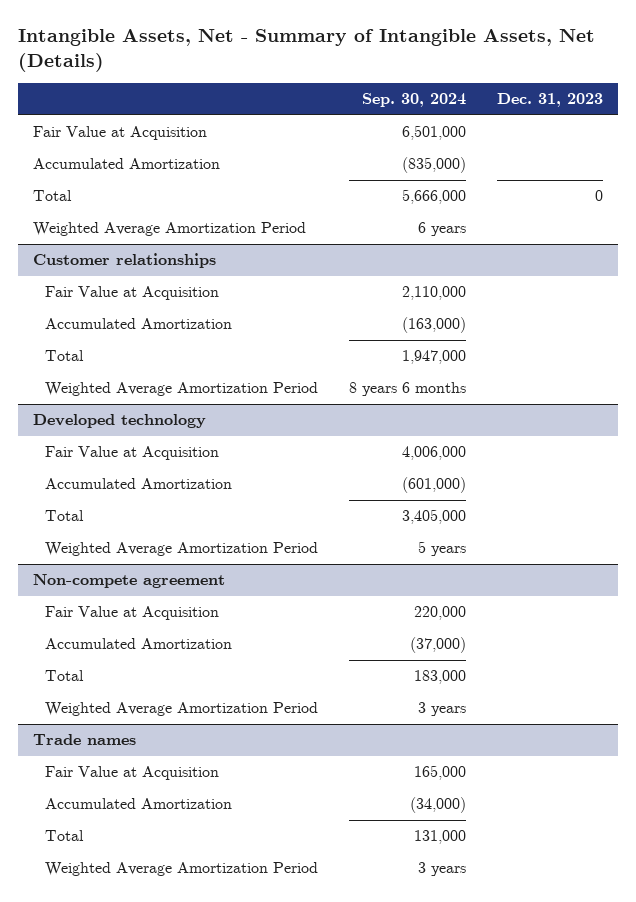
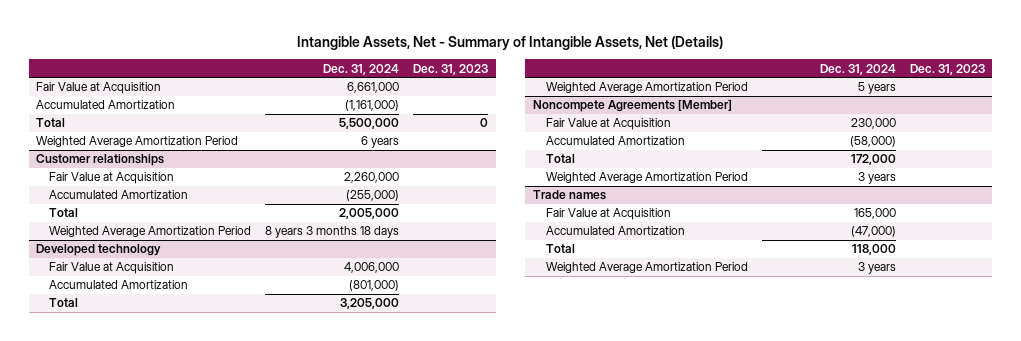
[362,93,467,108] Sep. 30, 2024 -> none
none -> [323,63,400,75] Dec. 31, 2024
[32,574,225,589] Non-compete agreement -> [532,99,732,113] Noncompete Agreements [Member]

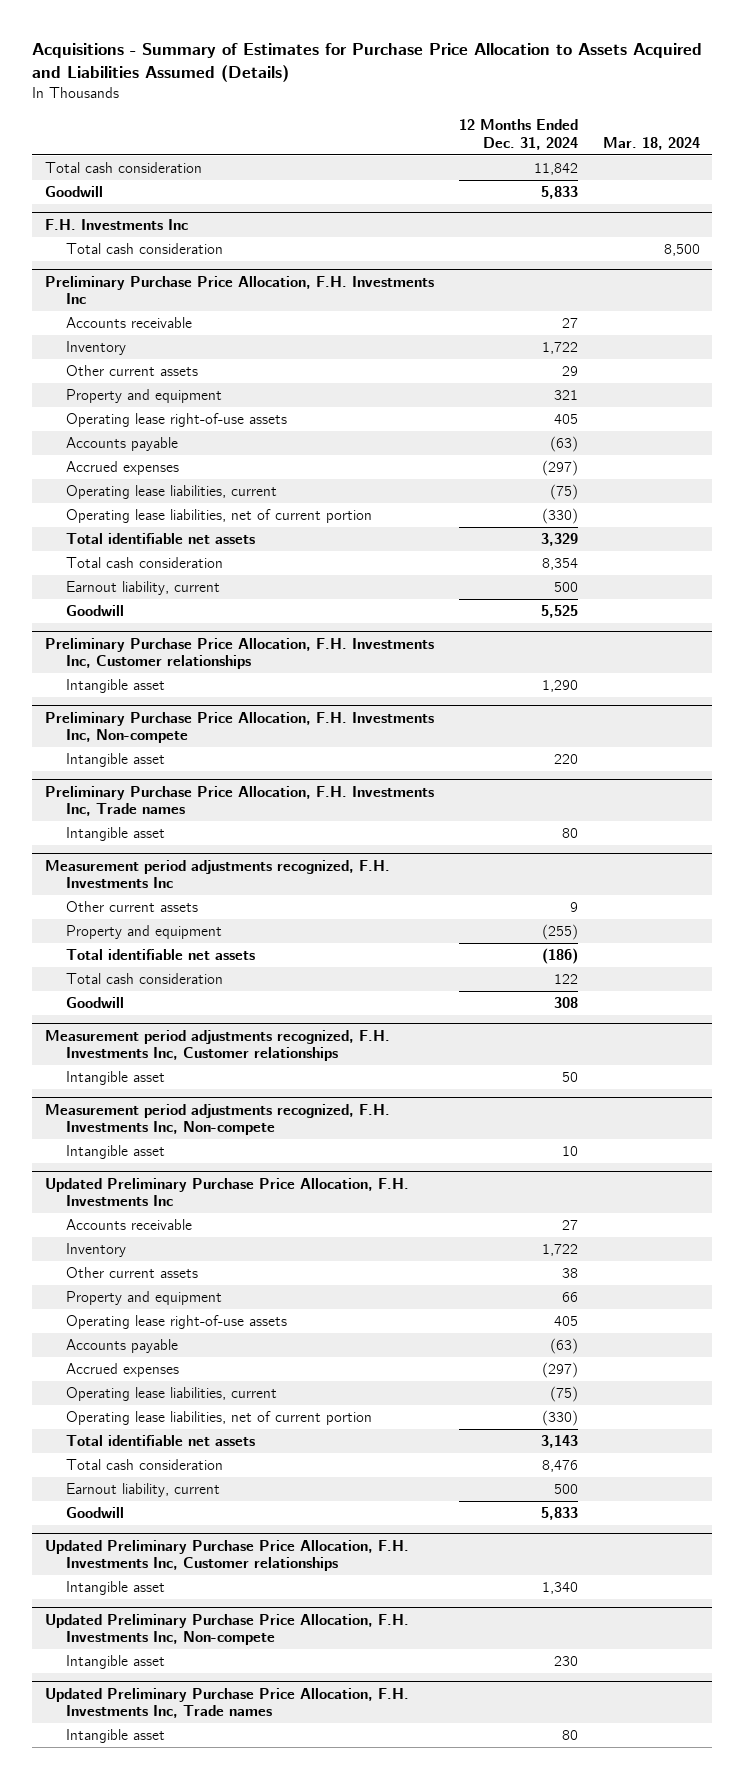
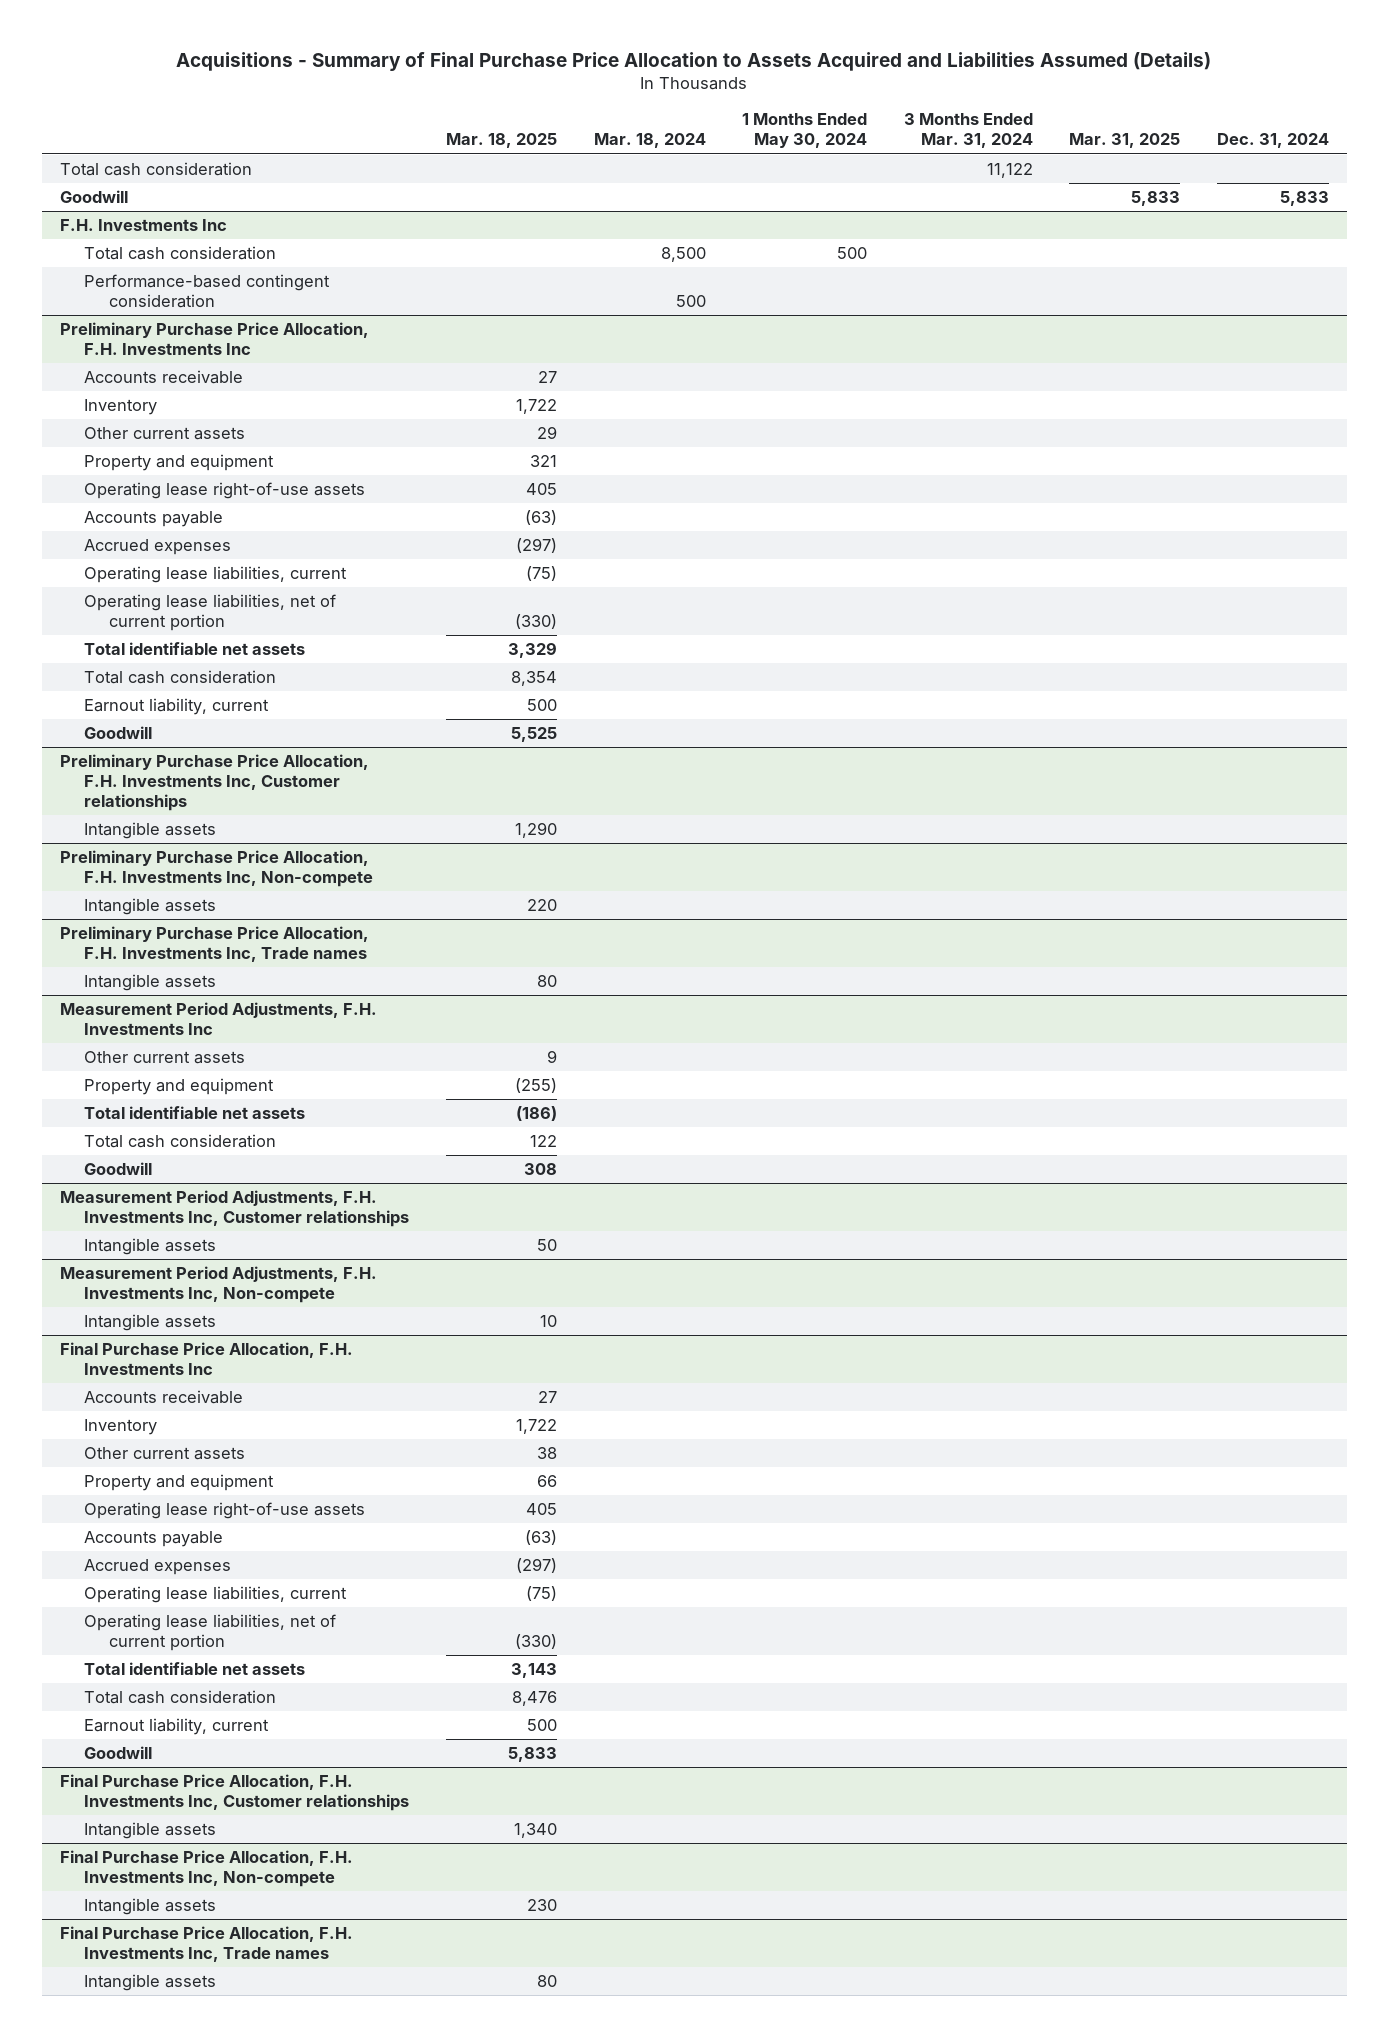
[32,43,703,83] Acquisitions - Summary of Estimates for Purchase Price Allocation to Assets Acquired and Liabilities Assumed (Details) -> [176,51,1212,71] Acquisitions - Summary of Final Purchase Price Allocation to Assets Acquired and Liabilities Assumed (Details)
[458,119,578,150] 12 Months Ended Dec. 31, 2024 -> none
none -> [445,133,557,149] Mar. 18, 2025
none -> [742,113,868,149] 1 Months Ended May 30, 2024
none -> [903,113,1033,149] 3 Months Ended Mar. 31, 2024
none -> [1069,133,1181,149] Mar. 31, 2025
none -> [1216,133,1329,149] Dec. 31, 2024
none -> [84,274,331,309] Performance-based contingent consideration
[66,679,166,694] Intangible asset -> [84,822,217,840] Intangible assets
[66,753,166,768] Intangible asset -> [84,898,217,916] Intangible assets
[66,827,166,842] Intangible asset -> [84,974,217,992] Intangible assets
[44,859,390,889] Measurement period adjustments recognized, F.H. Investments Inc -> [59,1002,377,1036] Measurement Period Adjustments, F.H. Investments Inc
[44,1029,390,1062] Measurement period adjustments recognized, F.H. Investments Inc, Customer relationships -> [59,1190,410,1228] Measurement Period Adjustments, F.H. Investments Inc, Customer relationships
[66,1071,166,1086] Intangible asset -> [84,1238,217,1256] Intangible assets
[44,1103,390,1136] Measurement period adjustments recognized, F.H. Investments Inc, Non-compete -> [59,1266,377,1304] Measurement Period Adjustments, F.H. Investments Inc, Non-compete
[66,1145,166,1160] Intangible asset -> [84,1314,217,1332] Intangible assets
[44,1177,409,1207] Updated Preliminary Purchase Price Allocation, F.H. Investments Inc -> [59,1342,353,1376] Final Purchase Price Allocation, F.H. Investments Inc
[44,1539,409,1572] Updated Preliminary Purchase Price Allocation, F.H. Investments Inc, Customer relationships -> [59,1774,410,1812] Final Purchase Price Allocation, F.H. Investments Inc, Customer relationships
[66,1581,166,1596] Intangible asset -> [84,1822,217,1840] Intangible assets
[44,1613,409,1646] Updated Preliminary Purchase Price Allocation, F.H. Investments Inc, Non-compete -> [59,1850,353,1888] Final Purchase Price Allocation, F.H. Investments Inc, Non-compete
[66,1655,166,1670] Intangible asset -> [84,1898,217,1916] Intangible assets
[44,1687,409,1719] Updated Preliminary Purchase Price Allocation, F.H. Investments Inc, Trade names -> [59,1926,353,1963] Final Purchase Price Allocation, F.H. Investments Inc, Trade names
[66,1729,166,1744] Intangible asset -> [84,1974,217,1992] Intangible assets

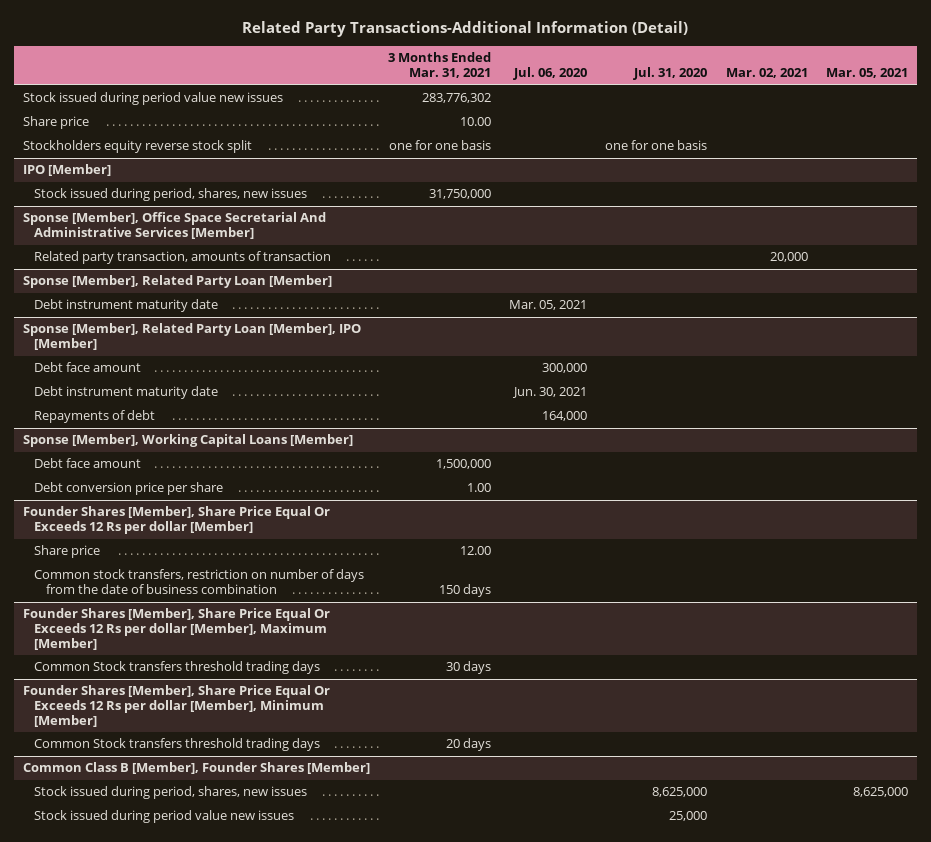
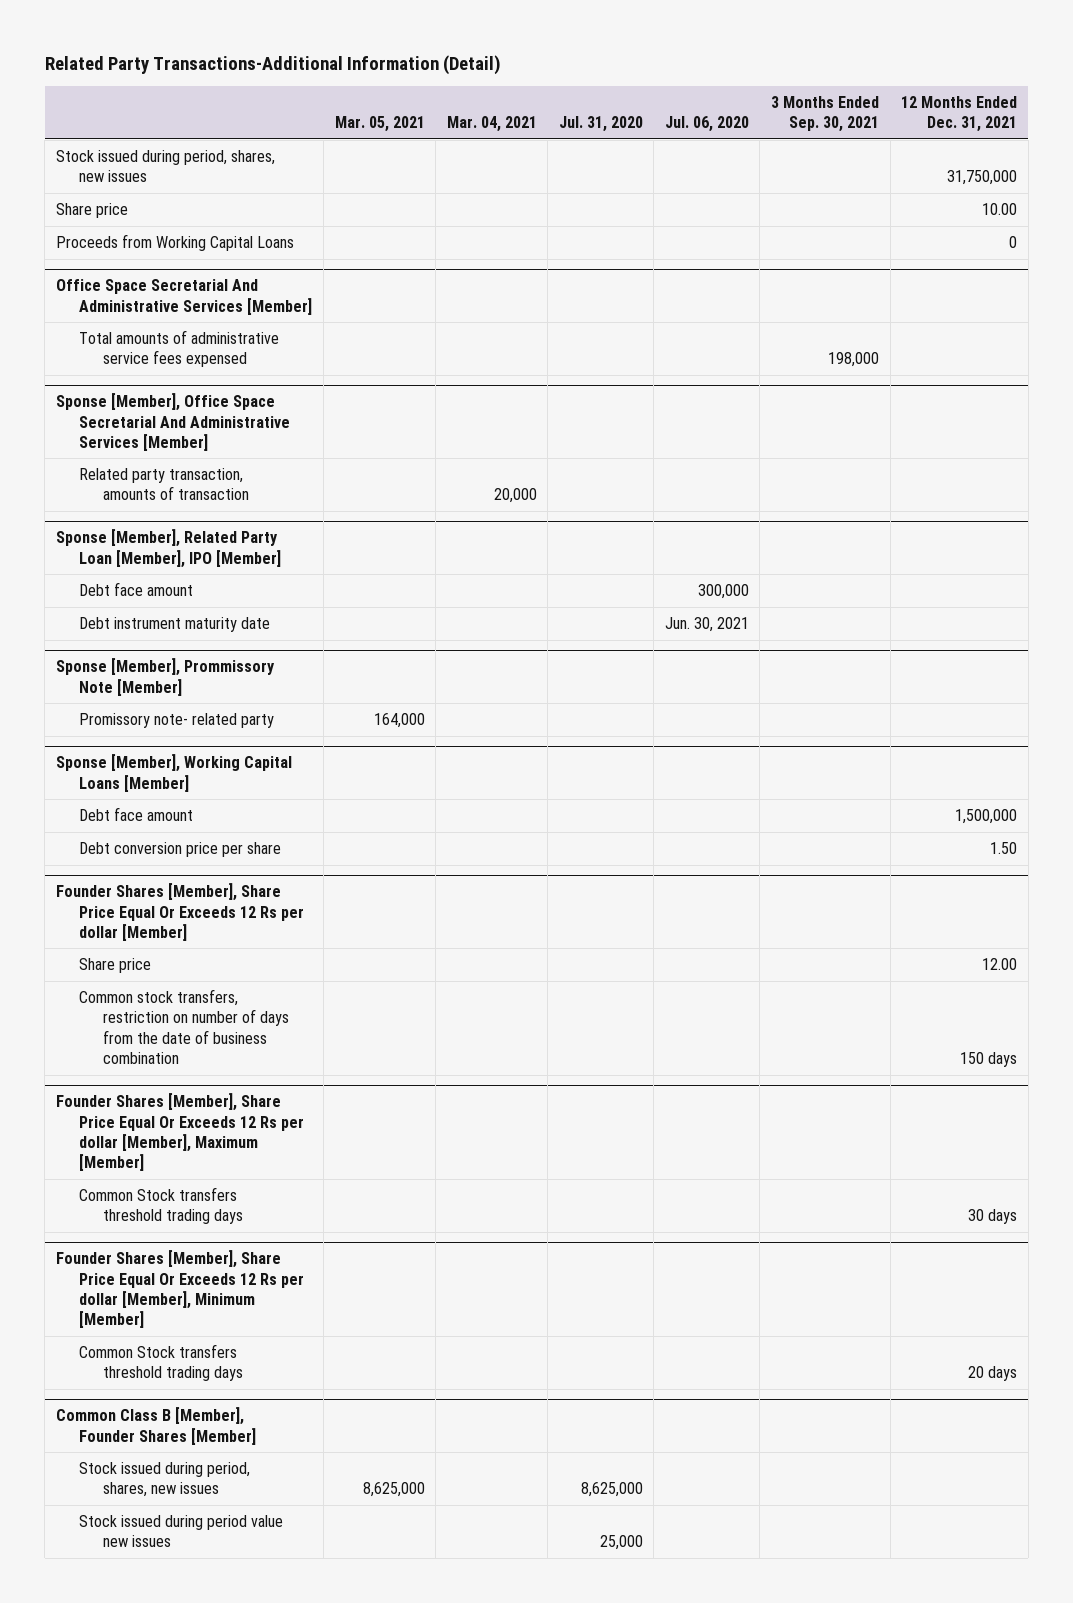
[387,52,491,79] 3 Months Ended Mar. 31, 2021 -> none
[725,68,808,79] Mar. 02, 2021 -> none
none -> [446,116,537,133] Mar. 04, 2021
none -> [770,96,879,133] 3 Months Ended Sep. 30, 2021
none -> [901,96,1018,133] 12 Months Ended Dec. 31, 2021
[22,92,283,106] Stock issued during period value new issues -> [55,150,275,183] Stock issued during period, shares, new issues
[22,140,252,154] Stockholders equity reverse stock split -> none
[22,164,111,177] IPO [Member] -> none
[34,188,308,202] Stock issued during period, shares, new issues -> none
none -> [55,234,294,252] Proceeds from Working Capital Loans
none -> [55,279,313,315] Office Space Secretarial And Administrative Services [Member]
none -> [79,330,280,368] Total amounts of administrative service fees expensed
[22,275,332,289] Sponse [Member], Related Party Loan [Member] -> none
[34,299,219,313] Debt instrument maturity date -> none
[34,410,156,424] Repayments of debt -> none
none -> [55,658,275,696] Sponse [Member], Prommissory Note [Member]
none -> [79,713,275,729] Promissory note- related party

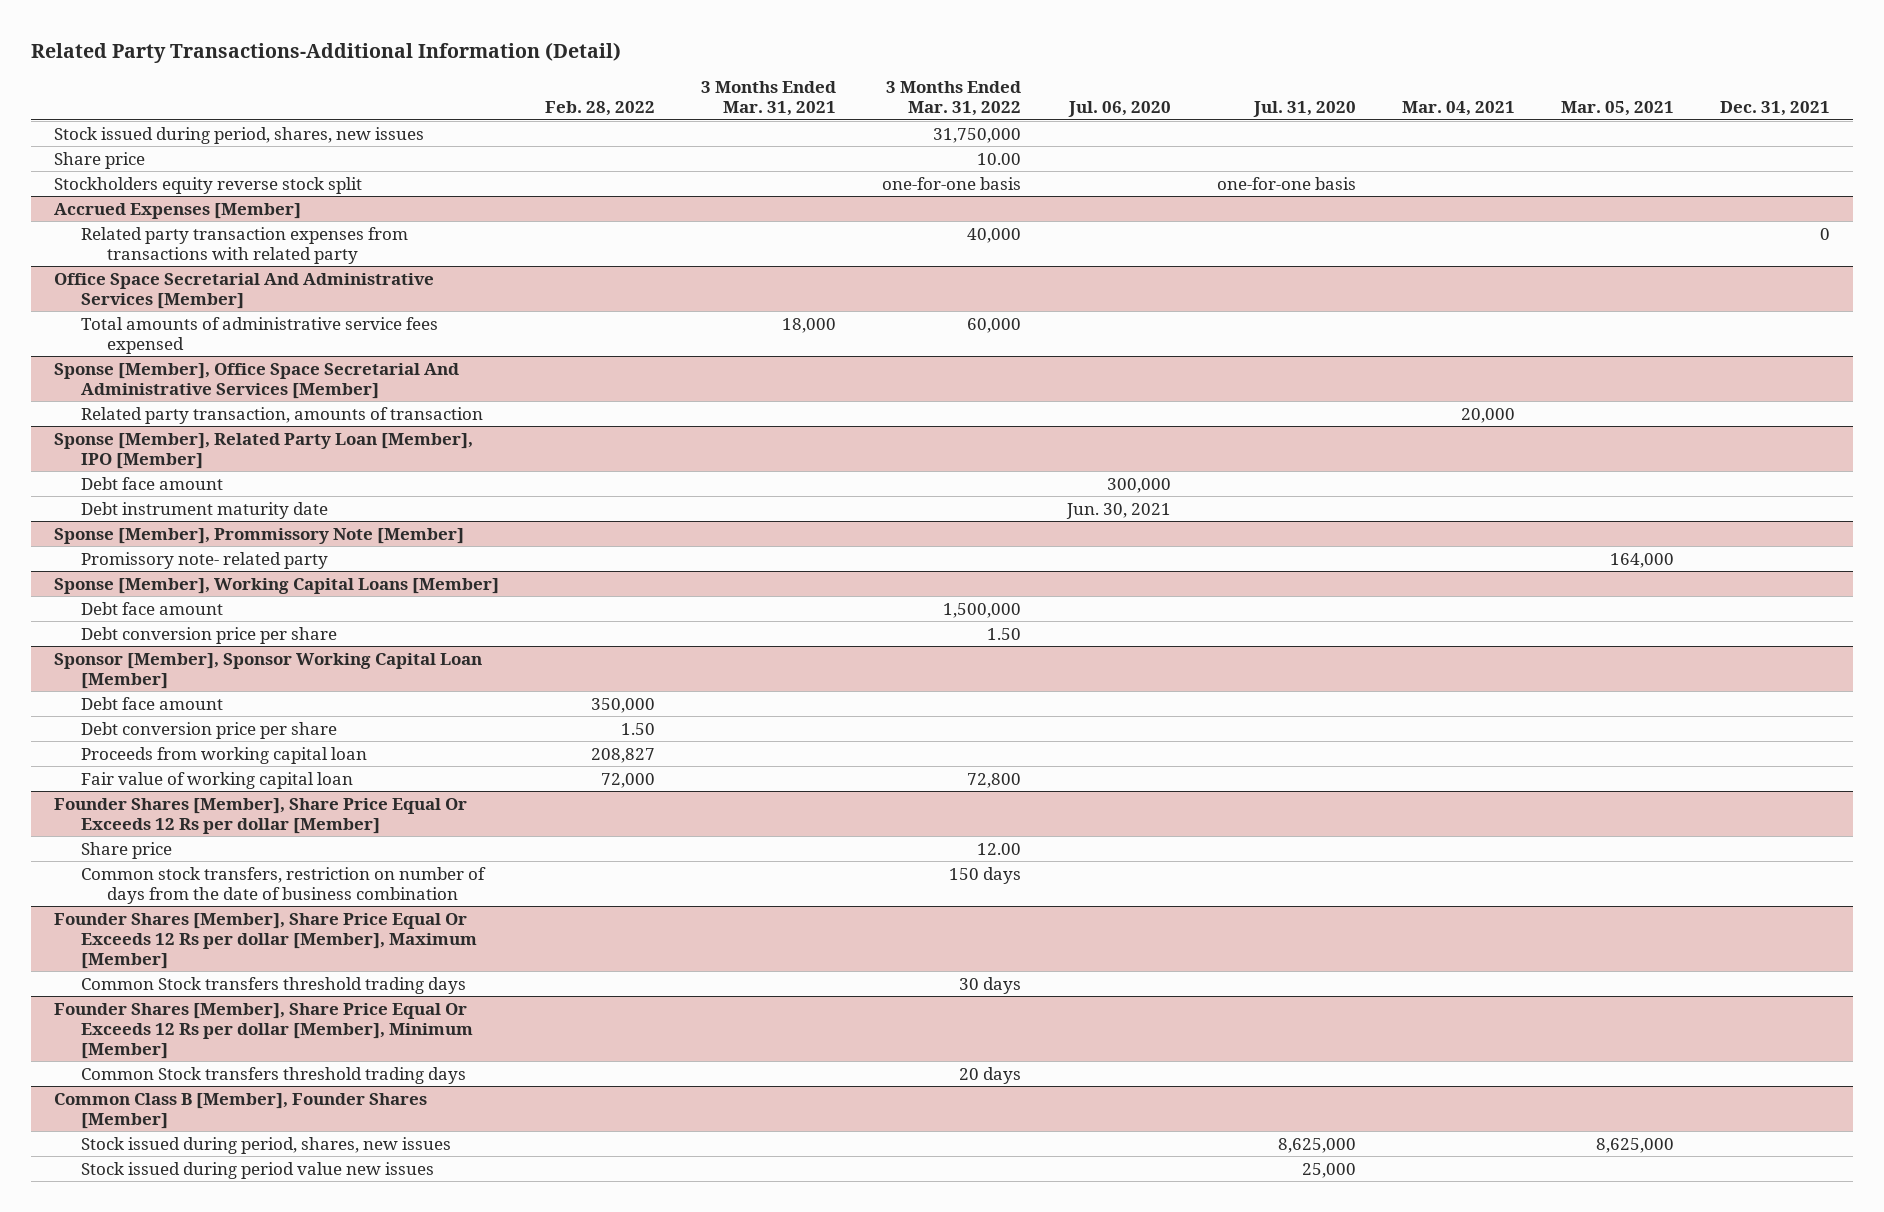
[770,96,879,133] 3 Months Ended Sep. 30, 2021 -> none
[901,96,1018,133] 12 Months Ended Dec. 31, 2021 -> none
none -> [545,101,656,117] Feb. 28, 2022
none -> [701,81,837,117] 3 Months Ended Mar. 31, 2021
none -> [886,81,1022,117] 3 Months Ended Mar. 31, 2022
none -> [1720,101,1831,117] Dec. 31, 2021
[55,234,294,252] Proceeds from Working Capital Loans -> none
none -> [54,176,363,194] Stockholders equity reverse stock split
none -> [54,202,302,219] Accrued Expenses [Member]
none -> [80,226,408,264] Related party transaction expenses from transactions with related party
none -> [54,652,483,689] Sponsor [Member], Sponsor Working Capital Loan [Member]
none -> [80,696,223,710] Debt face amount
none -> [80,721,337,739] Debt conversion price per share
none -> [80,746,367,764] Proceeds from working capital loan
none -> [80,771,353,789] Fair value of working capital loan

